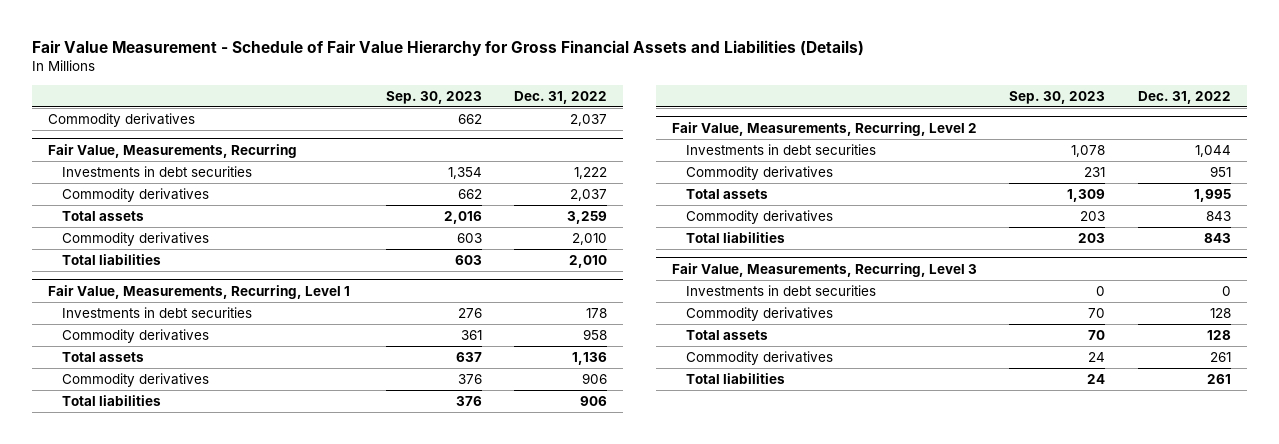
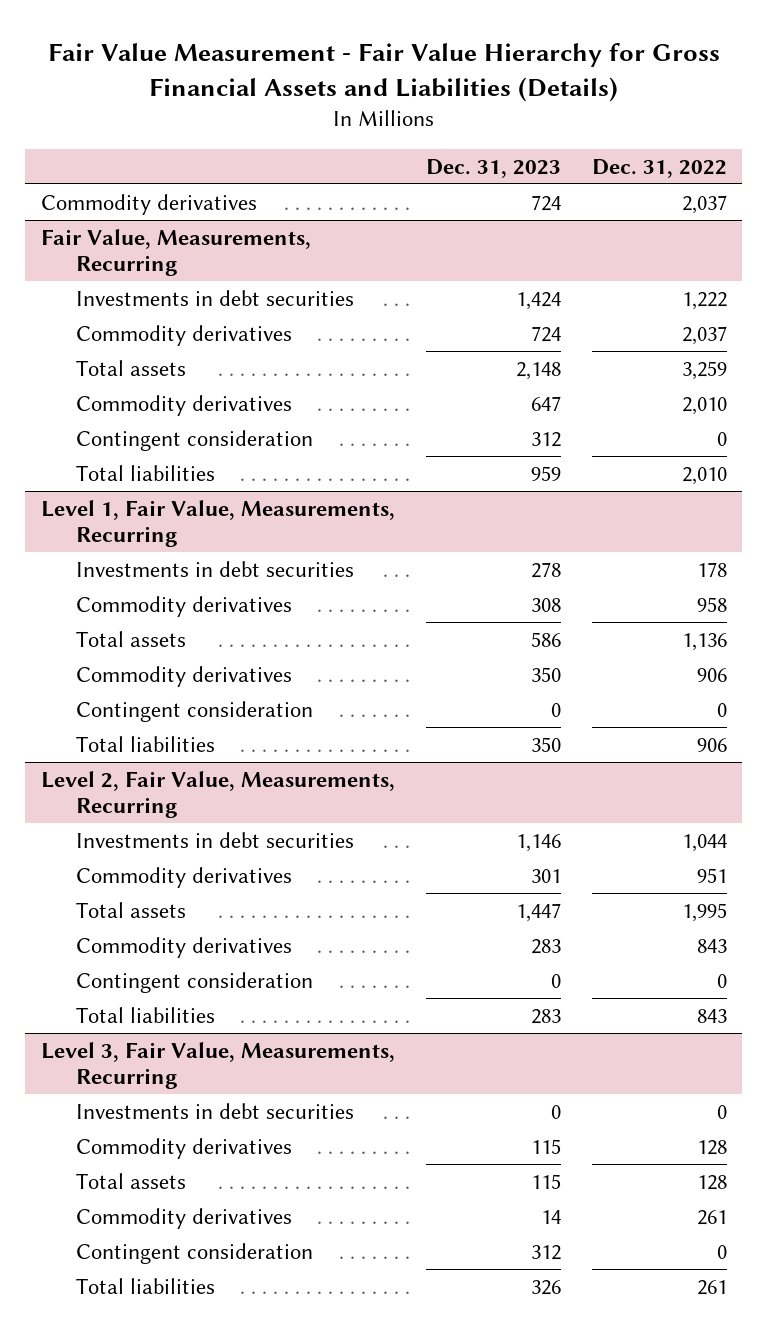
[32,40,865,57] Fair Value Measurement - Schedule of Fair Value Hierarchy for Gross Financial Assets and Liabilities (Details) -> [47,42,720,102] Fair Value Measurement - Fair Value Hierarchy for Gross Financial Assets and Liabilities (Details)
[385,90,482,104] Sep. 30, 2023 -> none
none -> [425,158,561,178] Dec. 31, 2023
none -> [75,429,313,451] Contingent consideration
[48,284,351,299] Fair Value, Measurements, Recurring, Level 1 -> [40,499,395,548] Level 1, Fair Value, Measurements, Recurring
none -> [75,700,313,722] Contingent consideration
[672,121,978,136] Fair Value, Measurements, Recurring, Level 2 -> [40,770,395,819] Level 2, Fair Value, Measurements, Recurring
none -> [75,971,313,993] Contingent consideration
[672,262,978,277] Fair Value, Measurements, Recurring, Level 3 -> [40,1041,395,1090] Level 3, Fair Value, Measurements, Recurring
none -> [75,1242,313,1264] Contingent consideration

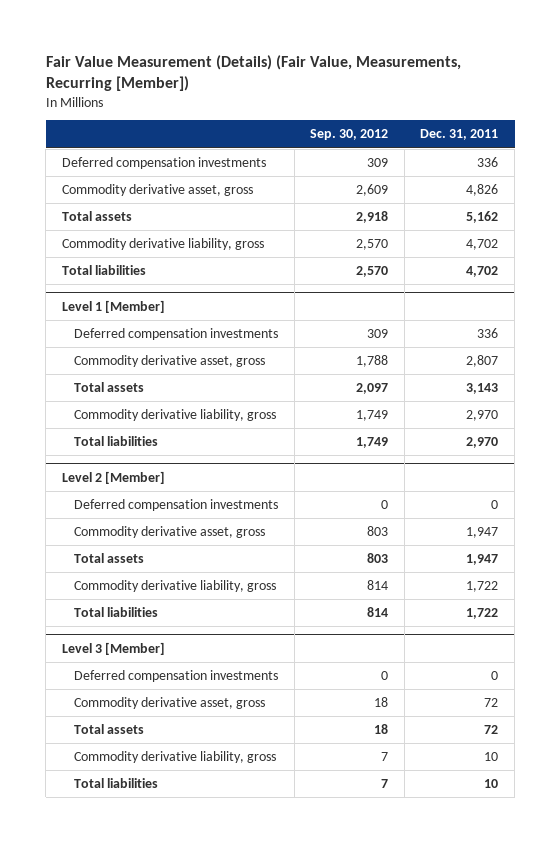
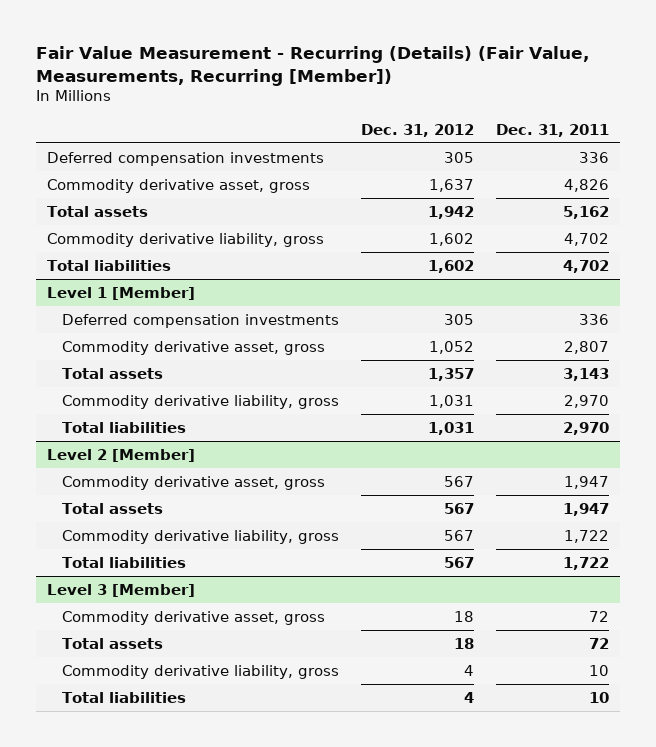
[45,54,461,92] Fair Value Measurement (Details) (Fair Value, Measurements, Recurring [Member]) -> [36,45,590,86] Fair Value Measurement - Recurring (Details) (Fair Value, Measurements, Recurring [Member])
[310,129,389,141] Sep. 30, 2012 -> none
none -> [360,123,474,137] Dec. 31, 2012
[73,499,278,512] Deferred compensation investments -> none
[73,670,278,683] Deferred compensation investments -> none

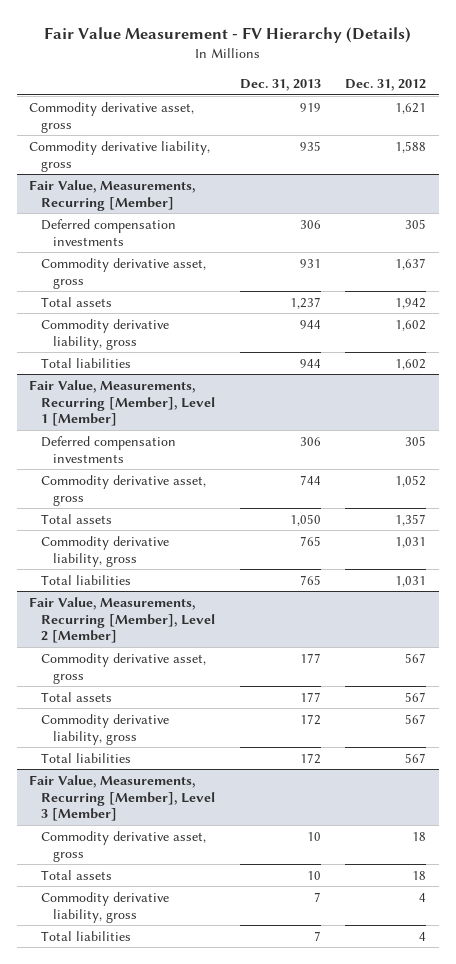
[36,45,590,86] Fair Value Measurement - Recurring (Details) (Fair Value, Measurements, Recurring [Member]) -> [43,27,411,44] Fair Value Measurement - FV Hierarchy (Details)
[495,123,609,137] Dec. 31, 2011 -> none
none -> [239,79,321,92] Dec. 31, 2013
none -> [29,101,195,133] Commodity derivative asset, gross
none -> [29,140,211,172] Commodity derivative liability, gross
none -> [29,179,196,211] Fair Value, Measurements, Recurring [Member]
[47,286,196,300] Level 1 [Member] -> none
none -> [29,379,216,427] Fair Value, Measurements, Recurring [Member], Level 1 [Member]
[47,448,196,462] Level 2 [Member] -> none
none -> [29,596,216,644] Fair Value, Measurements, Recurring [Member], Level 2 [Member]
[47,583,196,597] Level 3 [Member] -> none
none -> [29,774,216,822] Fair Value, Measurements, Recurring [Member], Level 3 [Member]

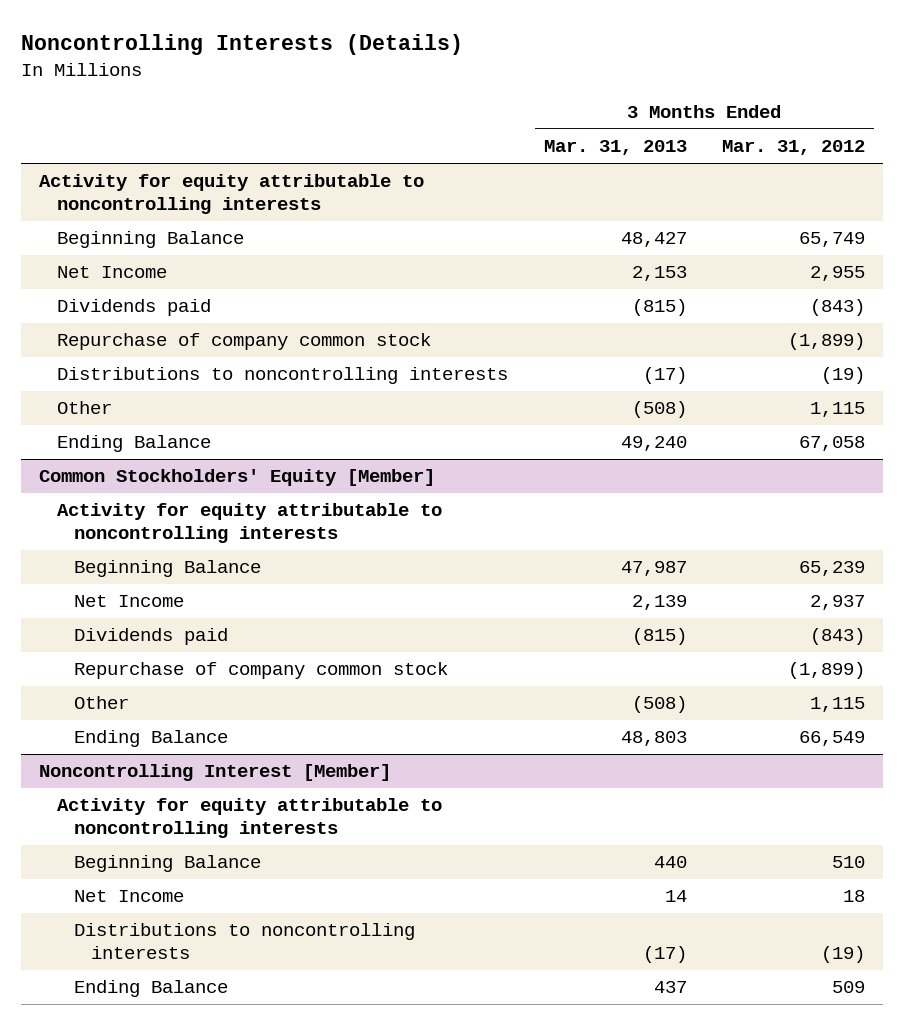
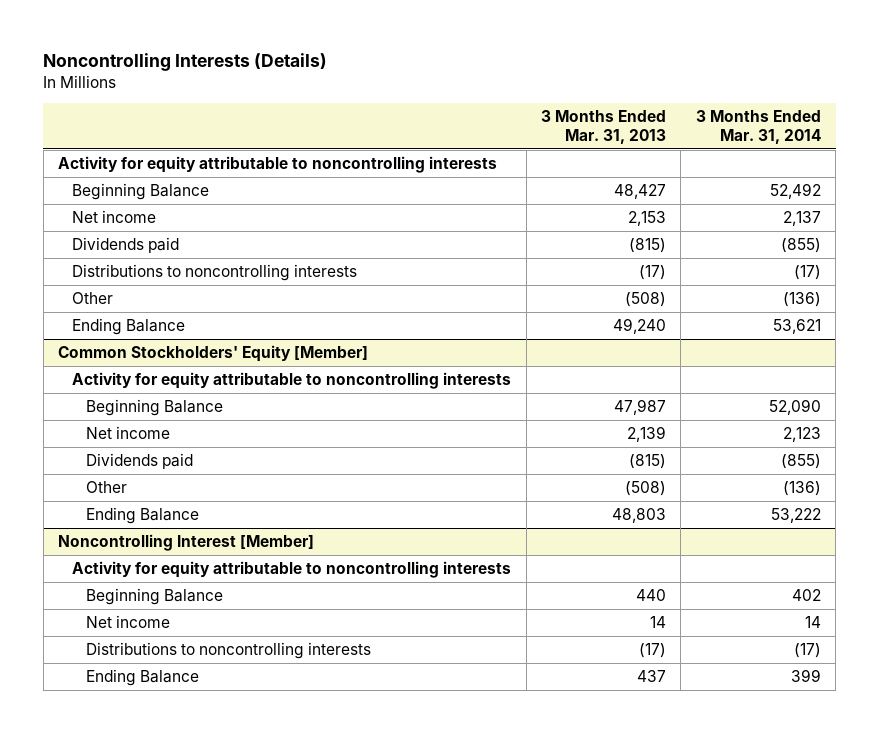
[722,140,866,156] Mar. 31, 2012 -> none
none -> [695,109,821,145] 3 Months Ended Mar. 31, 2014
[56,266,167,279] Net Income -> [72,209,157,223] Net income
[56,333,431,351] Repurchase of company common stock -> none
[73,595,184,608] Net Income -> [85,425,170,439] Net income
[73,662,448,680] Repurchase of company common stock -> none
[73,890,184,903] Net Income -> [85,614,170,628] Net income

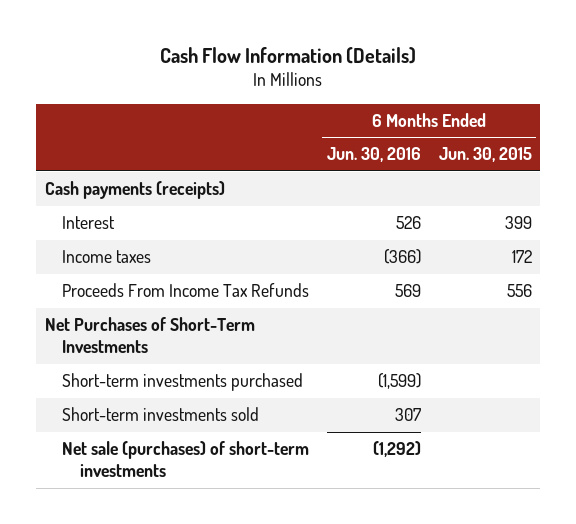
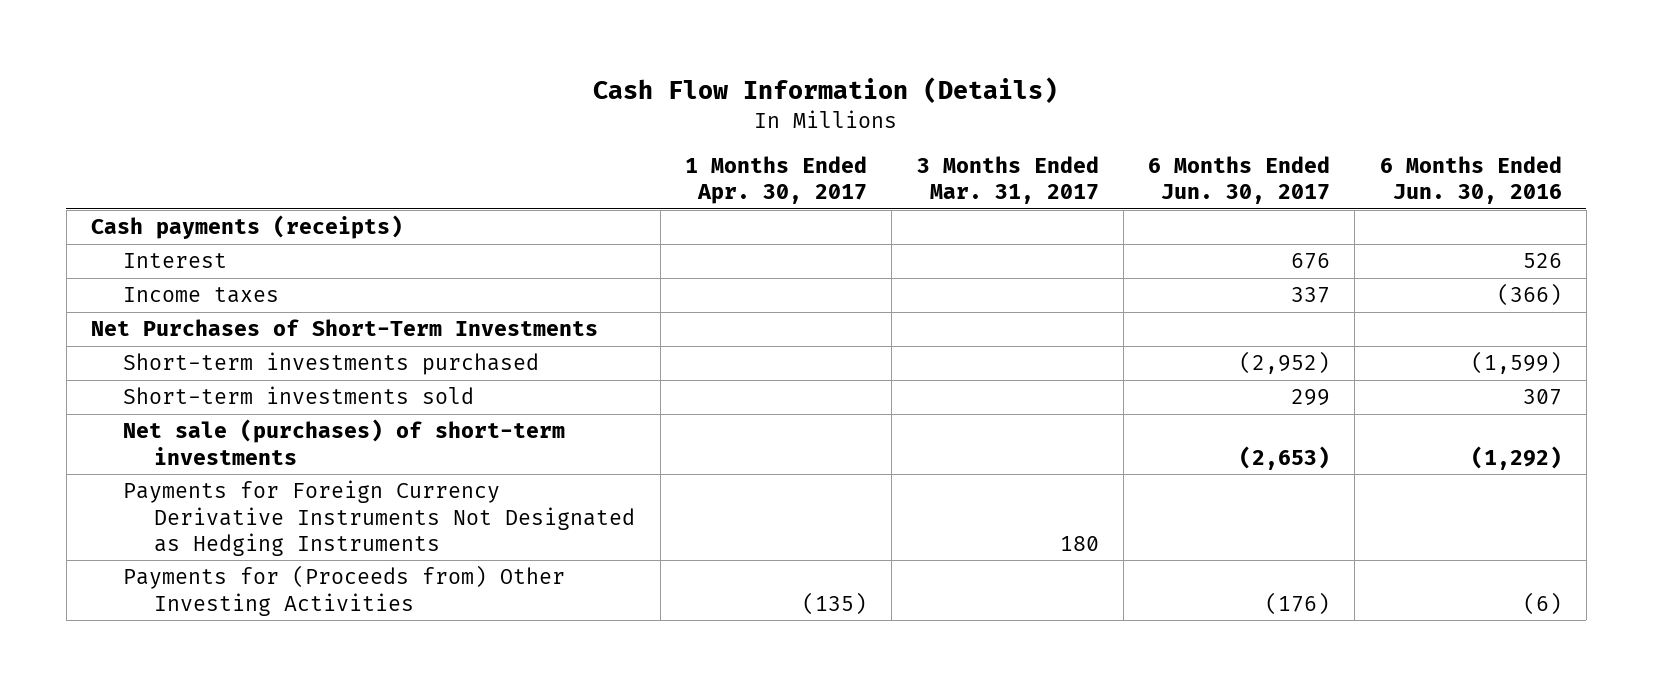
[438,147,532,163] Jun. 30, 2015 -> none
none -> [684,156,867,205] 1 Months Ended Apr. 30, 2017
none -> [916,156,1099,205] 3 Months Ended Mar. 31, 2017
none -> [1148,156,1331,205] 6 Months Ended Jun. 30, 2017
[62,283,310,298] Proceeds From Income Tax Refunds -> none
none -> [122,480,636,556] Payments for Foreign Currency Derivative Instruments Not Designated as Hedging Instruments
none -> [122,565,565,616] Payments for (Proceeds from) Other Investing Activities

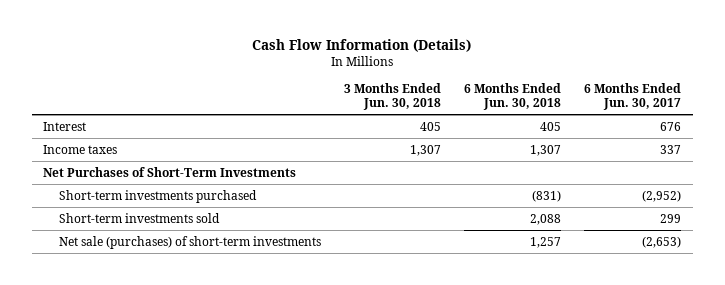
[684,156,867,205] 1 Months Ended Apr. 30, 2017 -> none
[916,156,1099,205] 3 Months Ended Mar. 31, 2017 -> none
[1379,156,1562,205] 6 Months Ended Jun. 30, 2016 -> none
none -> [344,83,442,111] 3 Months Ended Jun. 30, 2018
none -> [464,83,562,111] 6 Months Ended Jun. 30, 2018
[90,215,403,240] Cash payments (receipts) -> none
[122,480,636,556] Payments for Foreign Currency Derivative Instruments Not Designated as Hedging Instruments -> none
[122,565,565,616] Payments for (Proceeds from) Other Investing Activities -> none

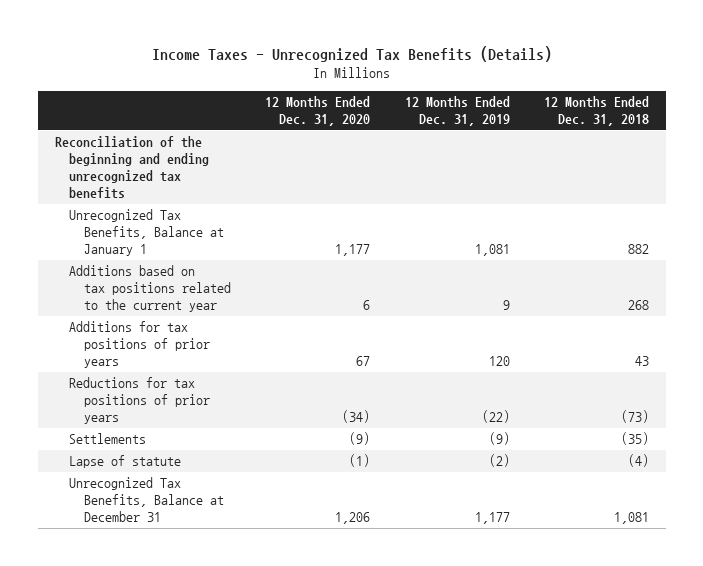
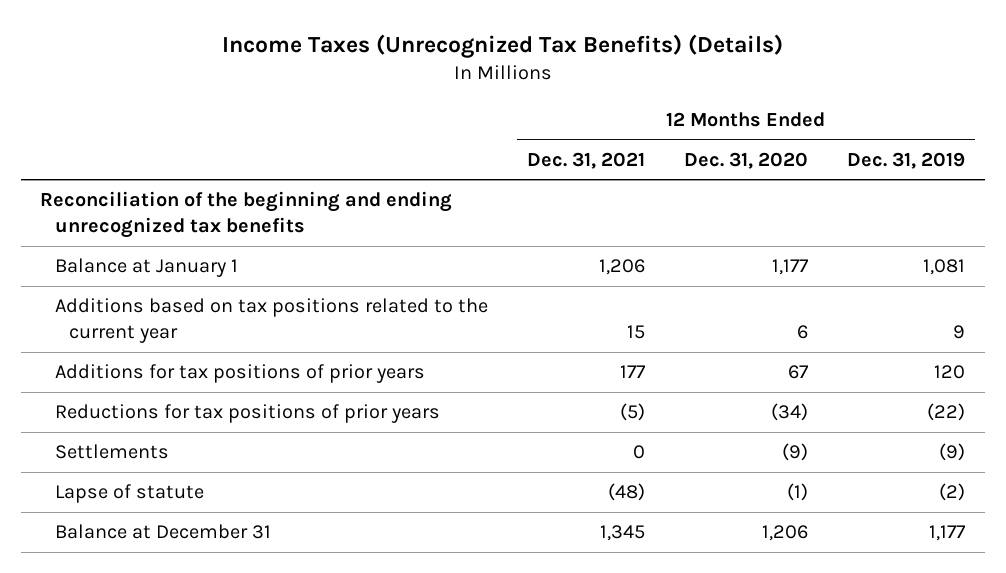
[151,45,552,62] Income Taxes - Unrecognized Tax Benefits (Details) -> [221,33,783,58] Income Taxes (Unrecognized Tax Benefits) (Details)
[543,96,649,127] 12 Months Ended Dec. 31, 2018 -> none
none -> [526,151,645,169] Dec. 31, 2021
[69,209,225,257] Unrecognized Tax Benefits, Balance at January 1 -> [54,258,238,278] Balance at January 1
[69,477,225,523] Unrecognized Tax Benefits, Balance at December 31 -> [54,524,271,540] Balance at December 31

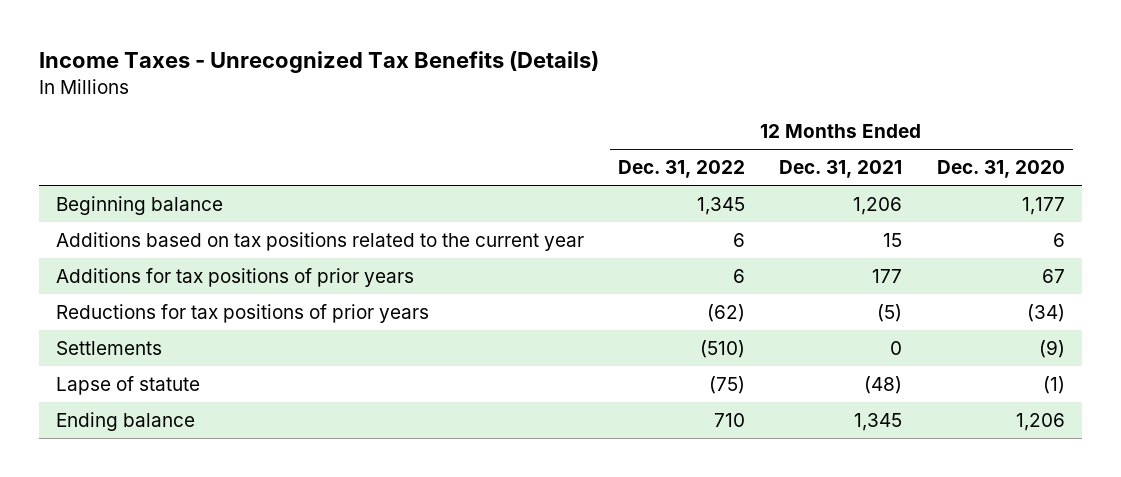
[221,33,783,58] Income Taxes (Unrecognized Tax Benefits) (Details) -> [38,51,599,74] Income Taxes - Unrecognized Tax Benefits (Details)
[847,151,966,169] Dec. 31, 2019 -> none
none -> [618,160,746,179] Dec. 31, 2022
[40,191,453,239] Reconciliation of the beginning and ending unrecognized tax benefits -> none
[54,258,238,278] Balance at January 1 -> [55,196,223,216] Beginning balance
[54,524,271,540] Balance at December 31 -> [55,412,195,432] Ending balance

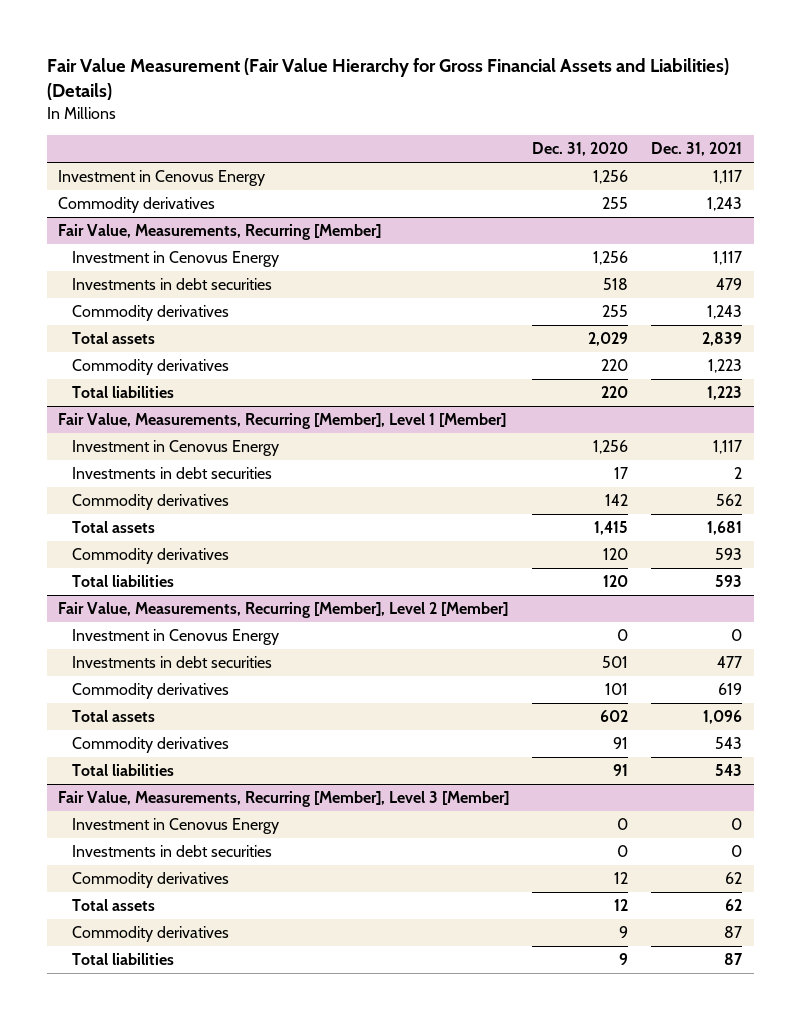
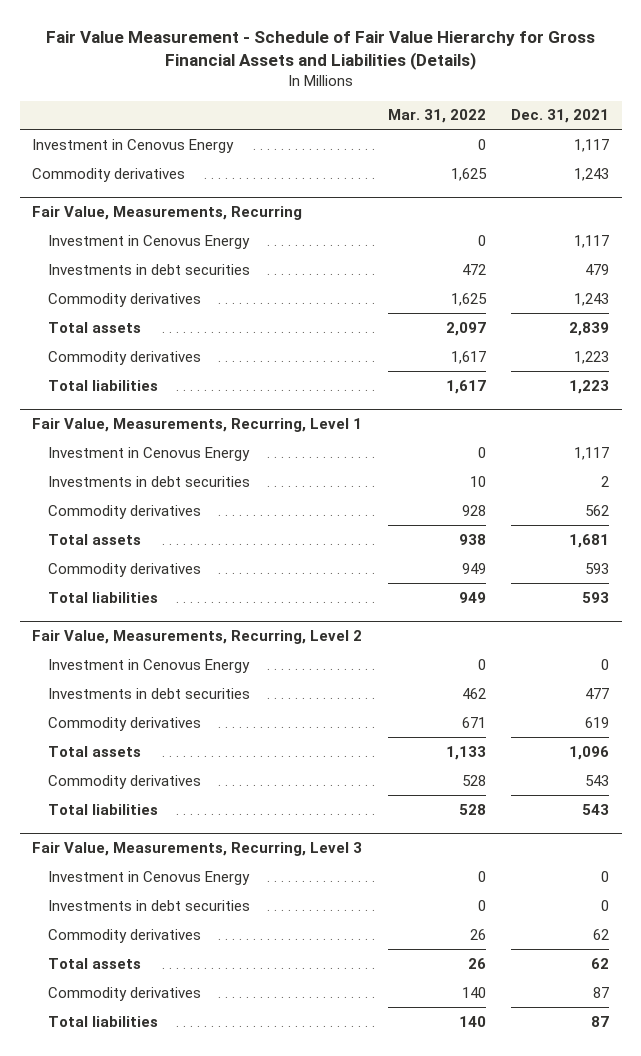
[46,57,729,100] Fair Value Measurement (Fair Value Hierarchy for Gross Financial Assets and Liabilities) (Details) -> [45,30,595,70] Fair Value Measurement - Schedule of Fair Value Hierarchy for Gross Financial Assets and Liabilities (Details)
[532,142,629,157] Dec. 31, 2020 -> none
none -> [387,109,486,124] Mar. 31, 2022
[58,224,382,241] Fair Value, Measurements, Recurring [Member] -> [32,206,303,221] Fair Value, Measurements, Recurring
[58,413,507,430] Fair Value, Measurements, Recurring [Member], Level 1 [Member] -> [32,418,363,433] Fair Value, Measurements, Recurring, Level 1
[58,602,509,619] Fair Value, Measurements, Recurring [Member], Level 2 [Member] -> [32,630,363,645] Fair Value, Measurements, Recurring, Level 2
[58,791,510,808] Fair Value, Measurements, Recurring [Member], Level 3 [Member] -> [32,842,363,857] Fair Value, Measurements, Recurring, Level 3

